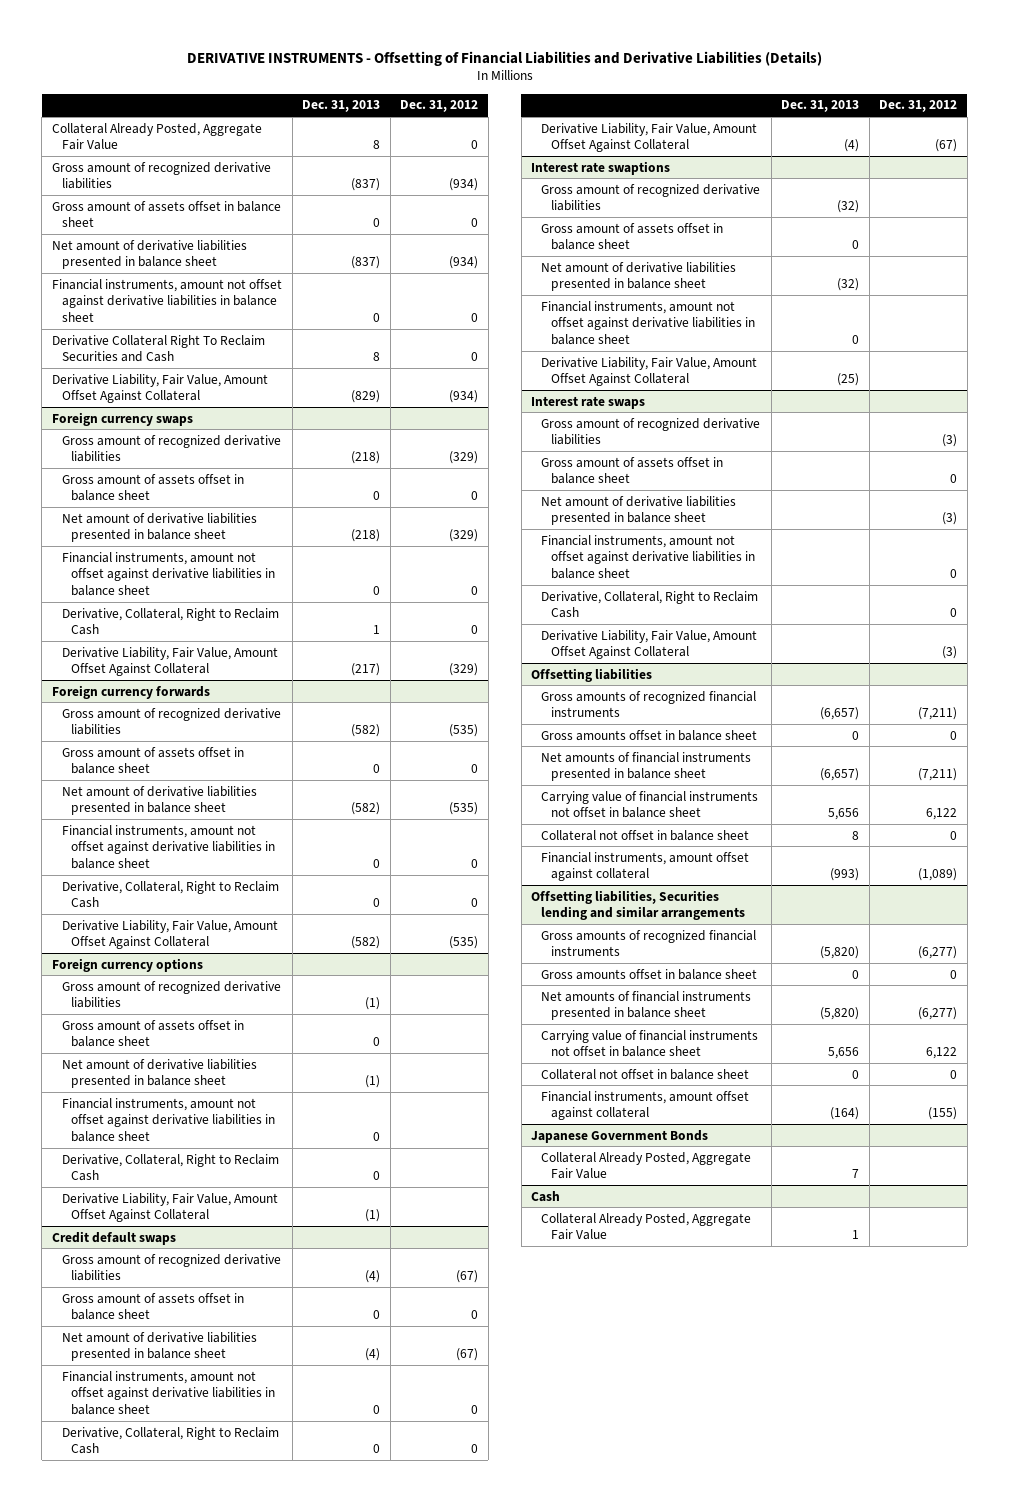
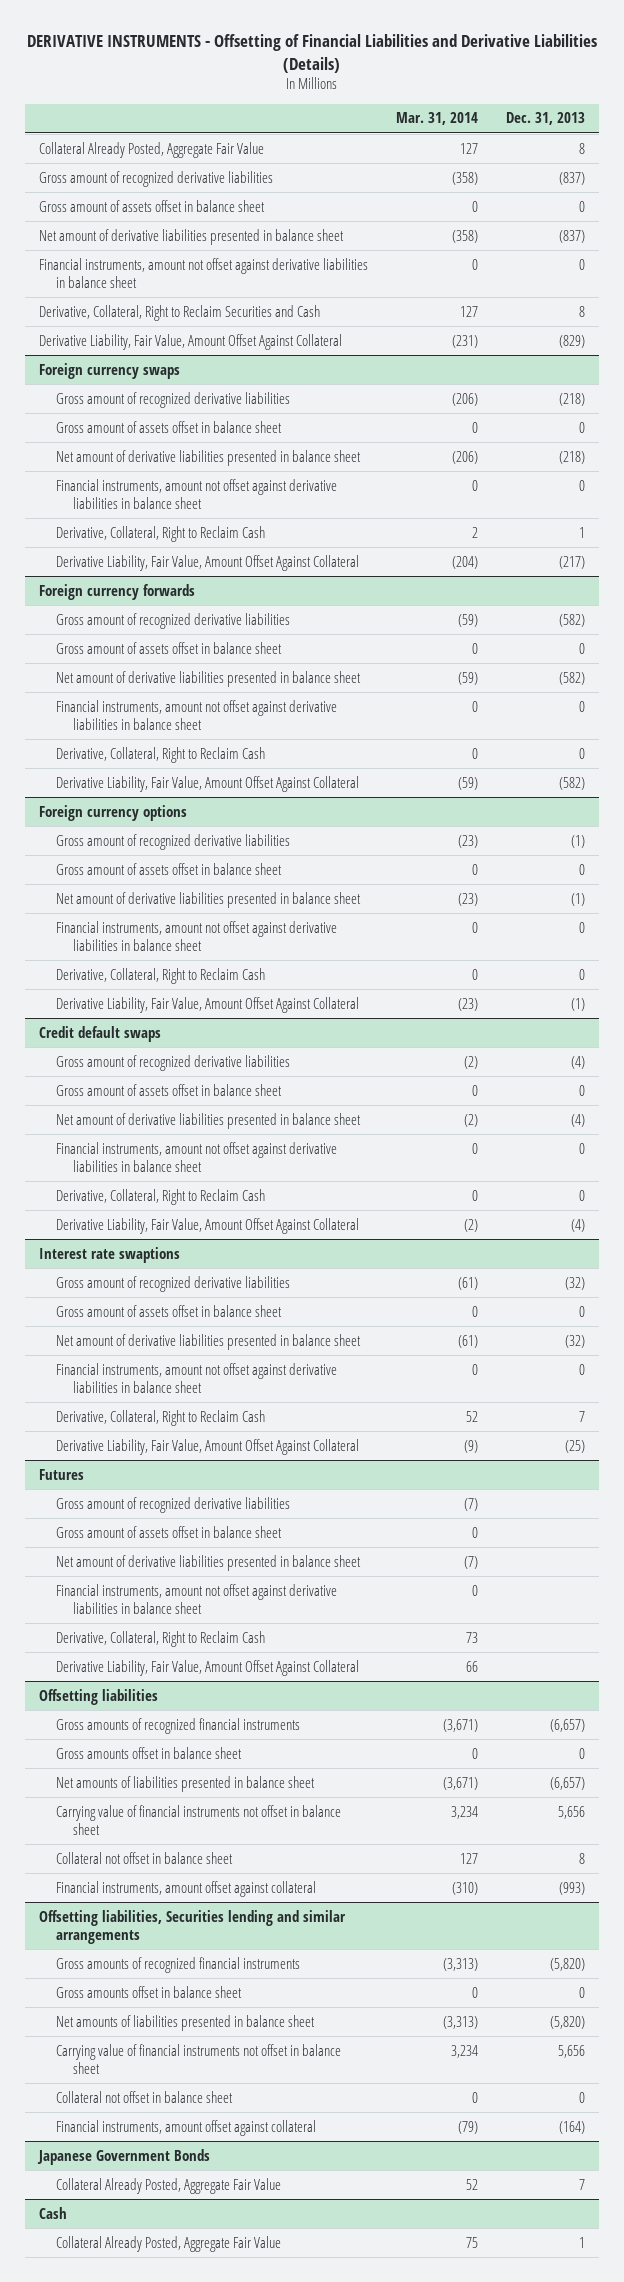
[400,100,479,113] Dec. 31, 2012 -> none
none -> [396,112,479,126] Mar. 31, 2014
[51,334,265,363] Derivative Collateral Right To Reclaim Securities and Cash -> [39,304,321,321] Derivative, Collateral, Right to Reclaim Securities and Cash
none -> [56,1409,266,1426] Derivative, Collateral, Right to Reclaim Cash
[531,395,646,409] Interest rate swaps -> none
none -> [39,1468,85,1480] Futures
[540,751,751,782] Net amounts of financial instruments presented in balance sheet -> [56,1775,316,1792] Net amounts of liabilities presented in balance sheet
[540,990,751,1021] Net amounts of financial instruments presented in balance sheet -> [56,2014,316,2031] Net amounts of liabilities presented in balance sheet

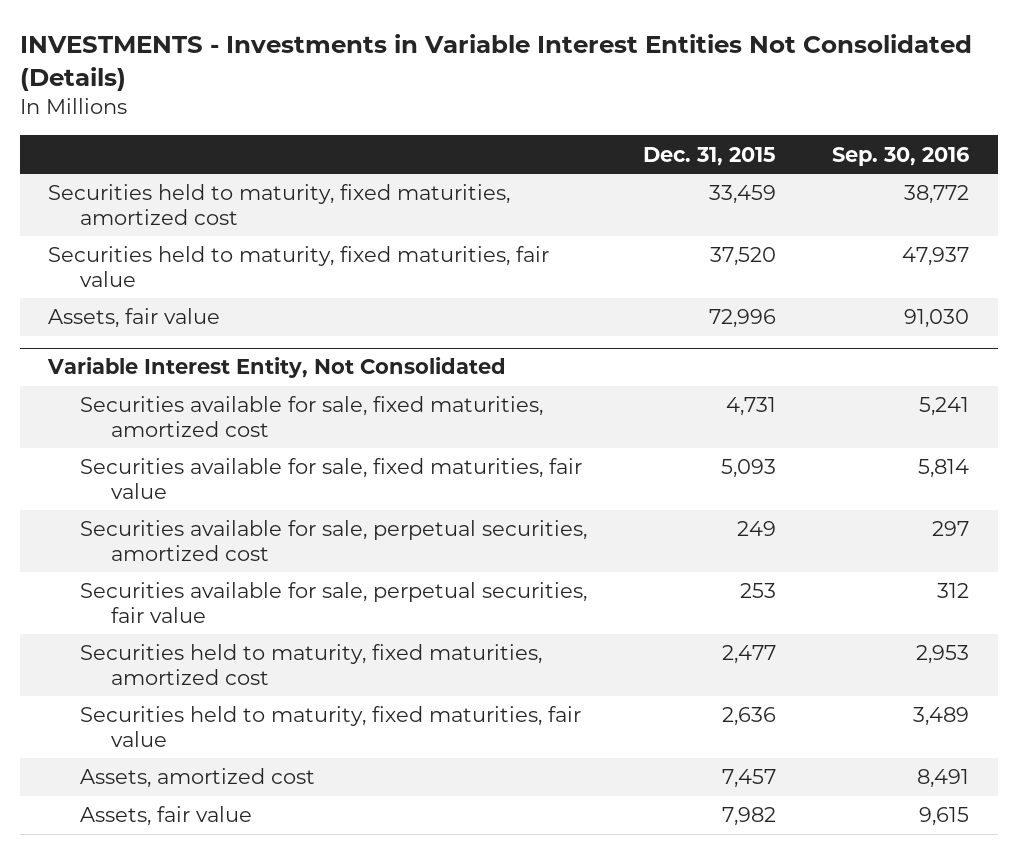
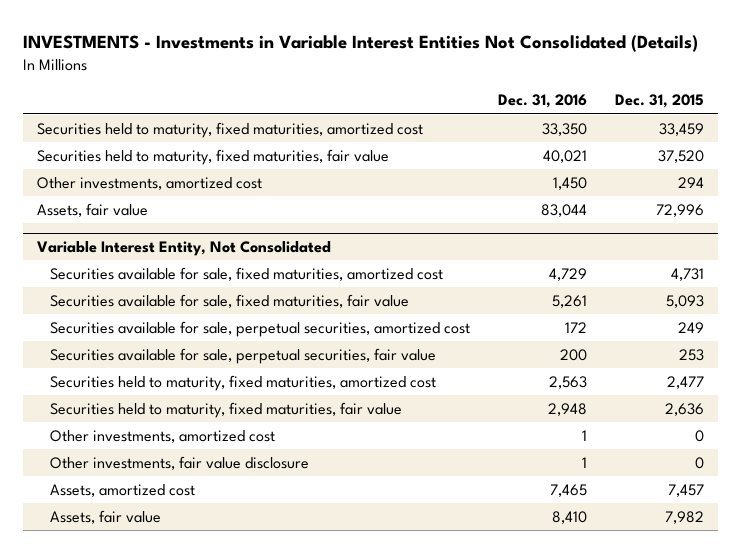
[832,146,970,166] Sep. 30, 2016 -> none
none -> [497,94,587,109] Dec. 31, 2016
none -> [37,176,263,190] Other investments, amortized cost
none -> [49,429,275,443] Other investments, amortized cost
none -> [49,455,309,470] Other investments, fair value disclosure

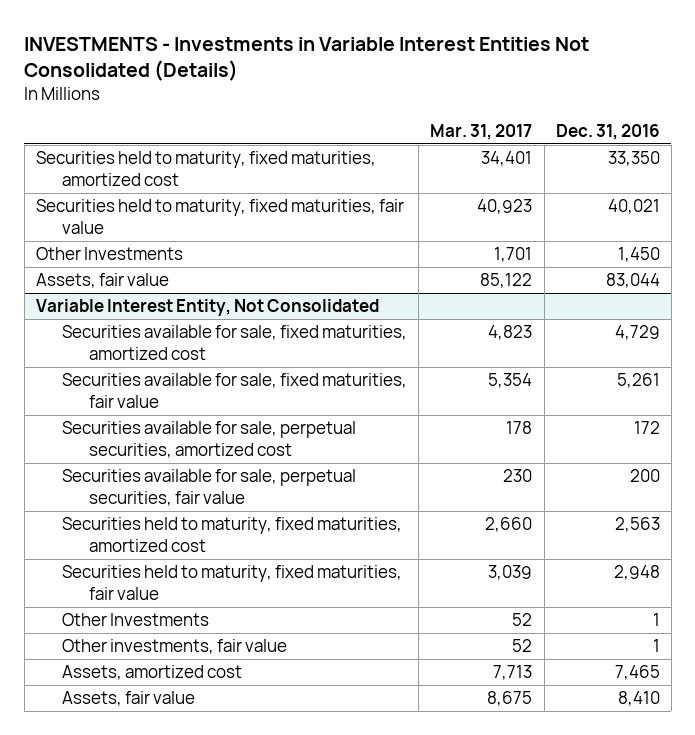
[614,94,704,109] Dec. 31, 2015 -> none
none -> [430,123,533,140] Mar. 31, 2017
[37,176,263,190] Other investments, amortized cost -> [35,247,183,261] Other Investments
[49,429,275,443] Other investments, amortized cost -> [62,613,210,627] Other Investments
[49,455,309,470] Other investments, fair value disclosure -> [62,639,288,655] Other investments, fair value

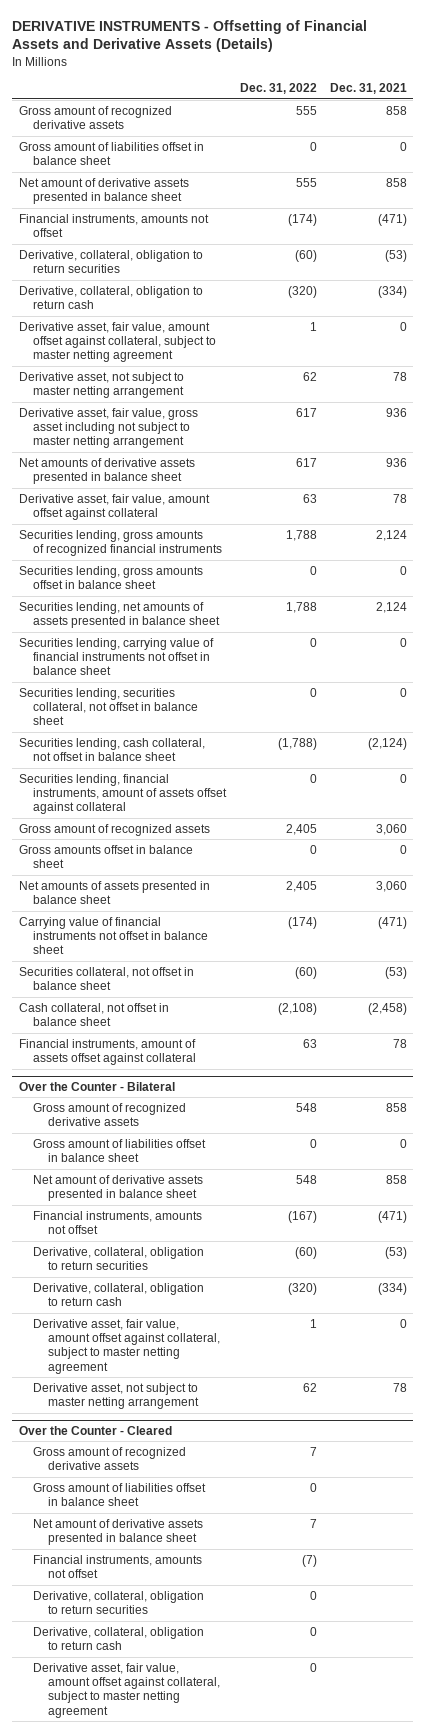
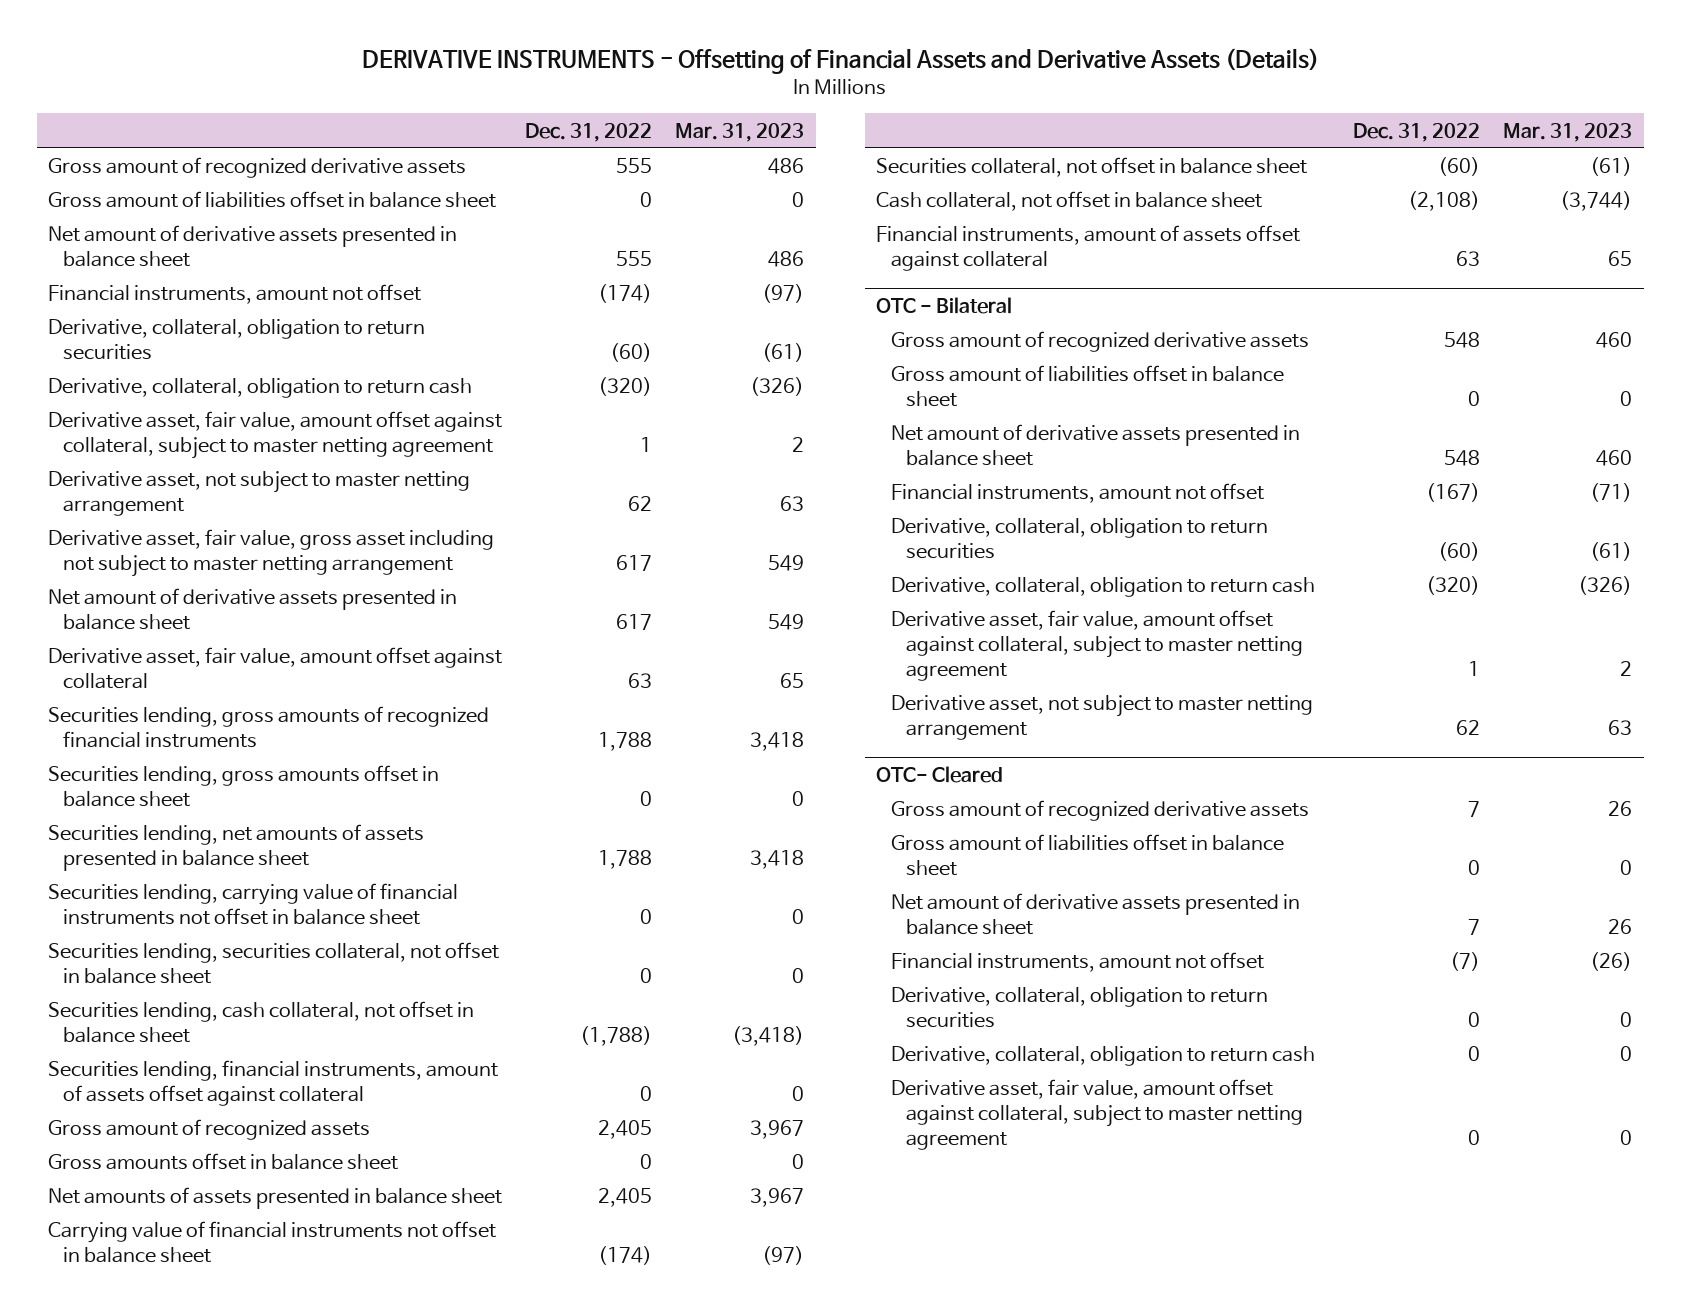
[329,83,407,95] Dec. 31, 2021 -> none
none -> [675,122,805,142] Mar. 31, 2023
[18,213,209,238] Financial instruments, amounts not offset -> [48,284,422,305] Financial instruments, amount not offset
[18,457,195,485] Net amounts of derivative assets presented in balance sheet -> [48,588,458,631] Net amount of derivative assets presented in balance sheet
[18,1081,175,1091] Over the Counter - Bilateral -> [876,296,1013,314] OTC - Bilateral
[33,1210,203,1235] Financial instruments, amounts not offset -> [891,483,1265,504] Financial instruments, amount not offset
[18,1425,172,1435] Over the Counter - Cleared -> [876,765,1004,783] OTC- Cleared
[33,1554,203,1579] Financial instruments, amounts not offset -> [891,952,1265,973] Financial instruments, amount not offset

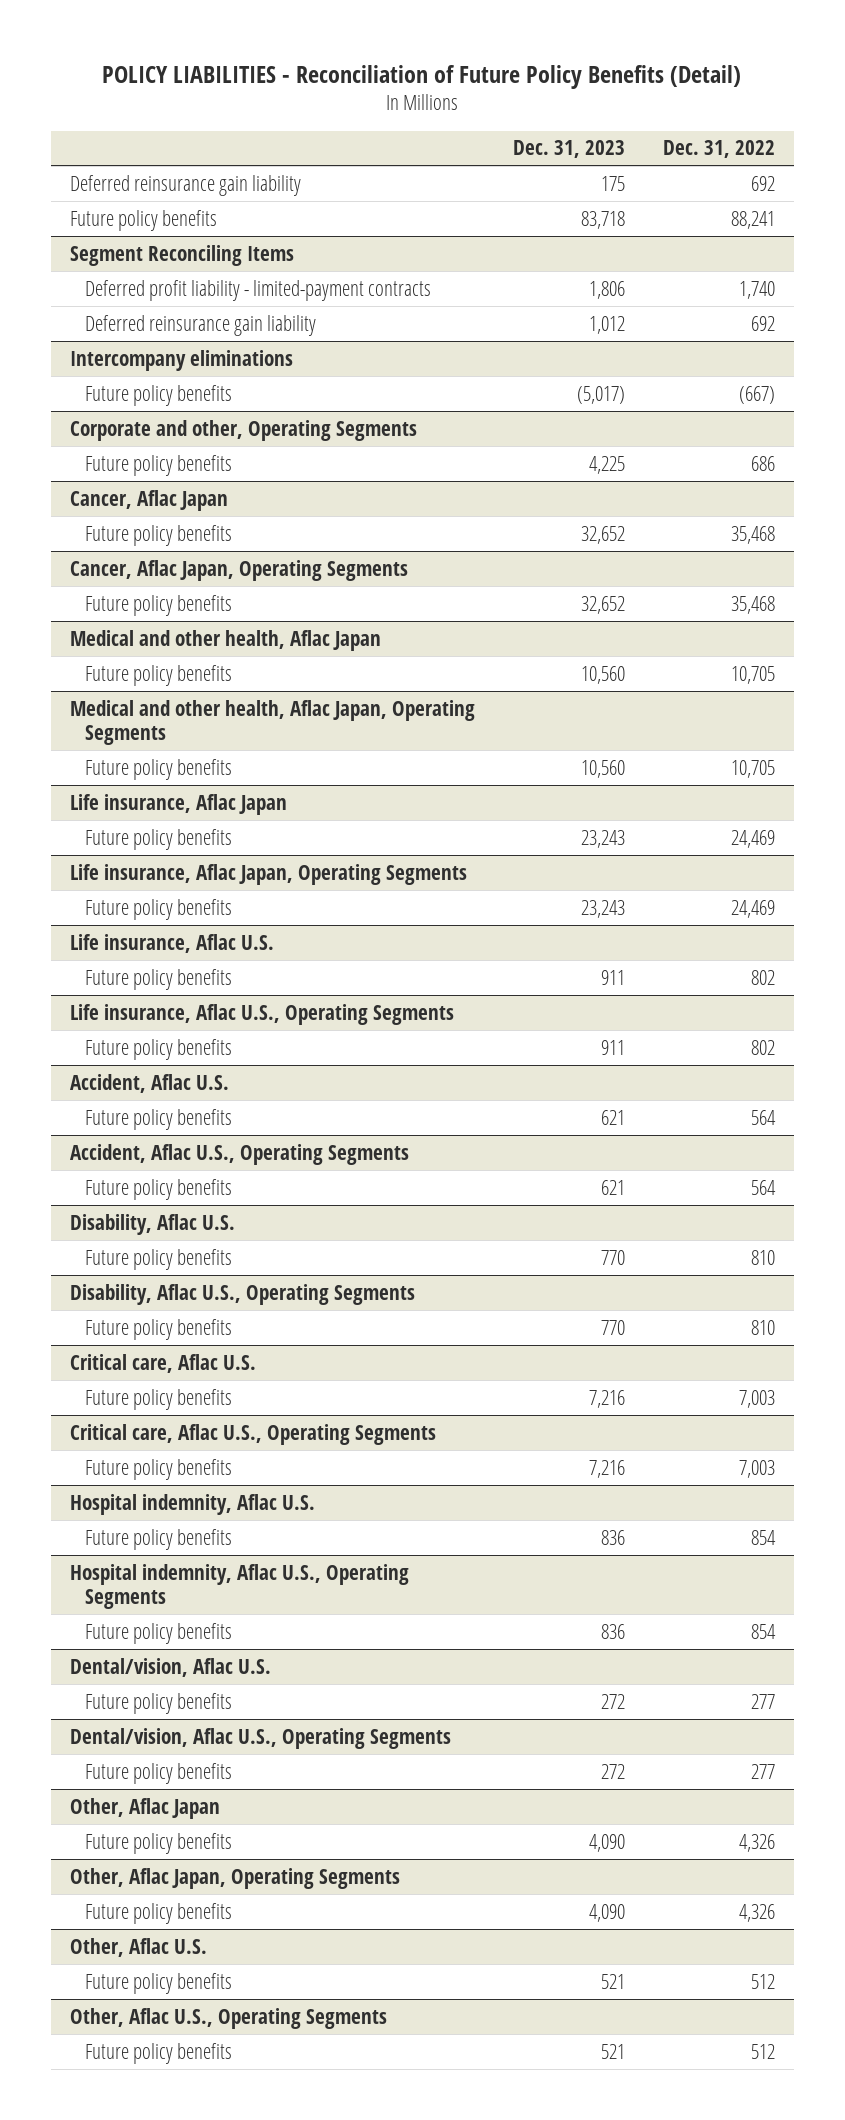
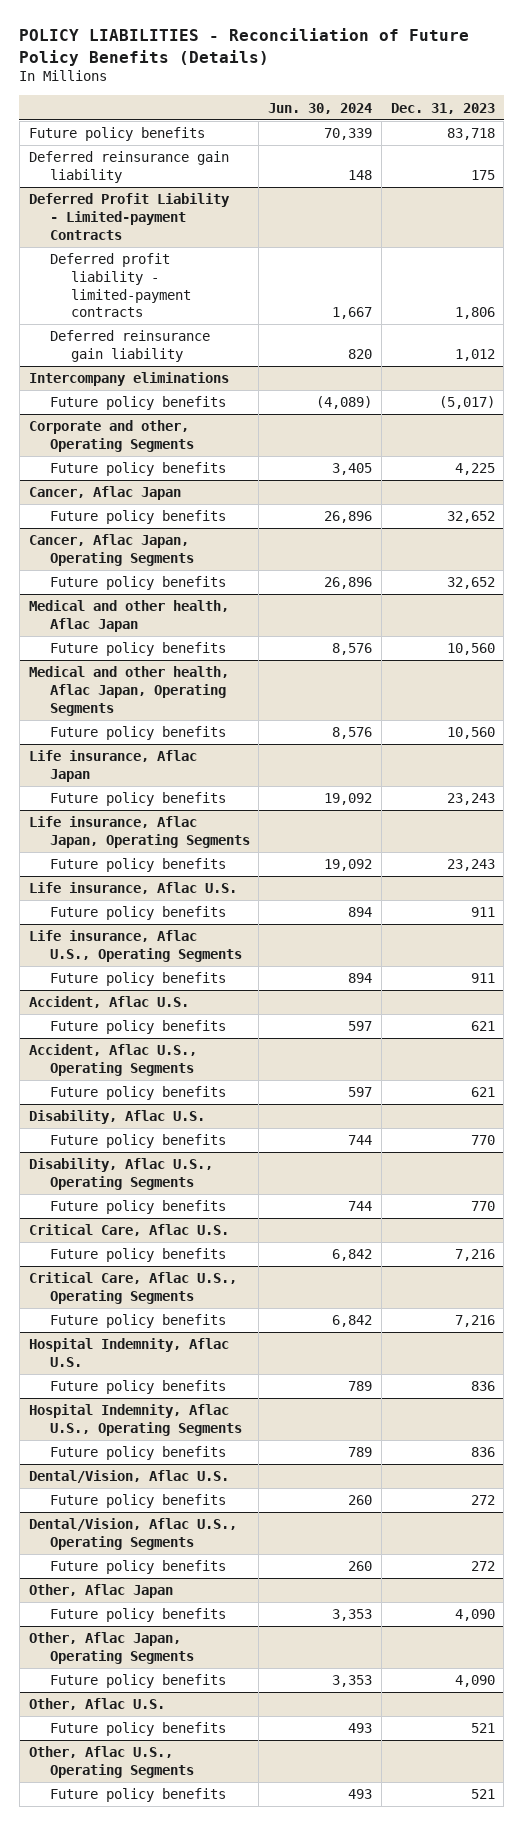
[102,64,742,89] POLICY LIABILITIES - Reconciliation of Future Policy Benefits (Detail) -> [19,28,470,66] POLICY LIABILITIES - Reconciliation of Future Policy Benefits (Details)
[663,140,776,159] Dec. 31, 2022 -> none
none -> [268,102,373,114] Jun. 30, 2024
[69,174,301,196] Deferred reinsurance gain liability -> [28,151,229,183] Deferred reinsurance gain liability
[69,244,294,266] Segment Reconciling Items -> [28,193,230,240] Deferred Profit Liability - Limited-payment Contracts
[69,1353,256,1373] Critical care, Aflac U.S. -> [28,1224,229,1237] Critical Care, Aflac U.S.
[69,1423,436,1445] Critical care, Aflac U.S., Operating Segments -> [28,1272,237,1304] Critical Care, Aflac U.S., Operating Segments
[69,1493,315,1515] Hospital indemnity, Aflac U.S. -> [28,1338,229,1367] Hospital Indemnity, Aflac U.S.
[69,1563,409,1610] Hospital indemnity, Aflac U.S., Operating Segments -> [28,1404,242,1436] Hospital Indemnity, Aflac U.S., Operating Segments
[69,1657,271,1677] Dental/vision, Aflac U.S. -> [28,1470,229,1484] Dental/Vision, Aflac U.S.
[69,1727,451,1749] Dental/vision, Aflac U.S., Operating Segments -> [28,1518,237,1550] Dental/Vision, Aflac U.S., Operating Segments

